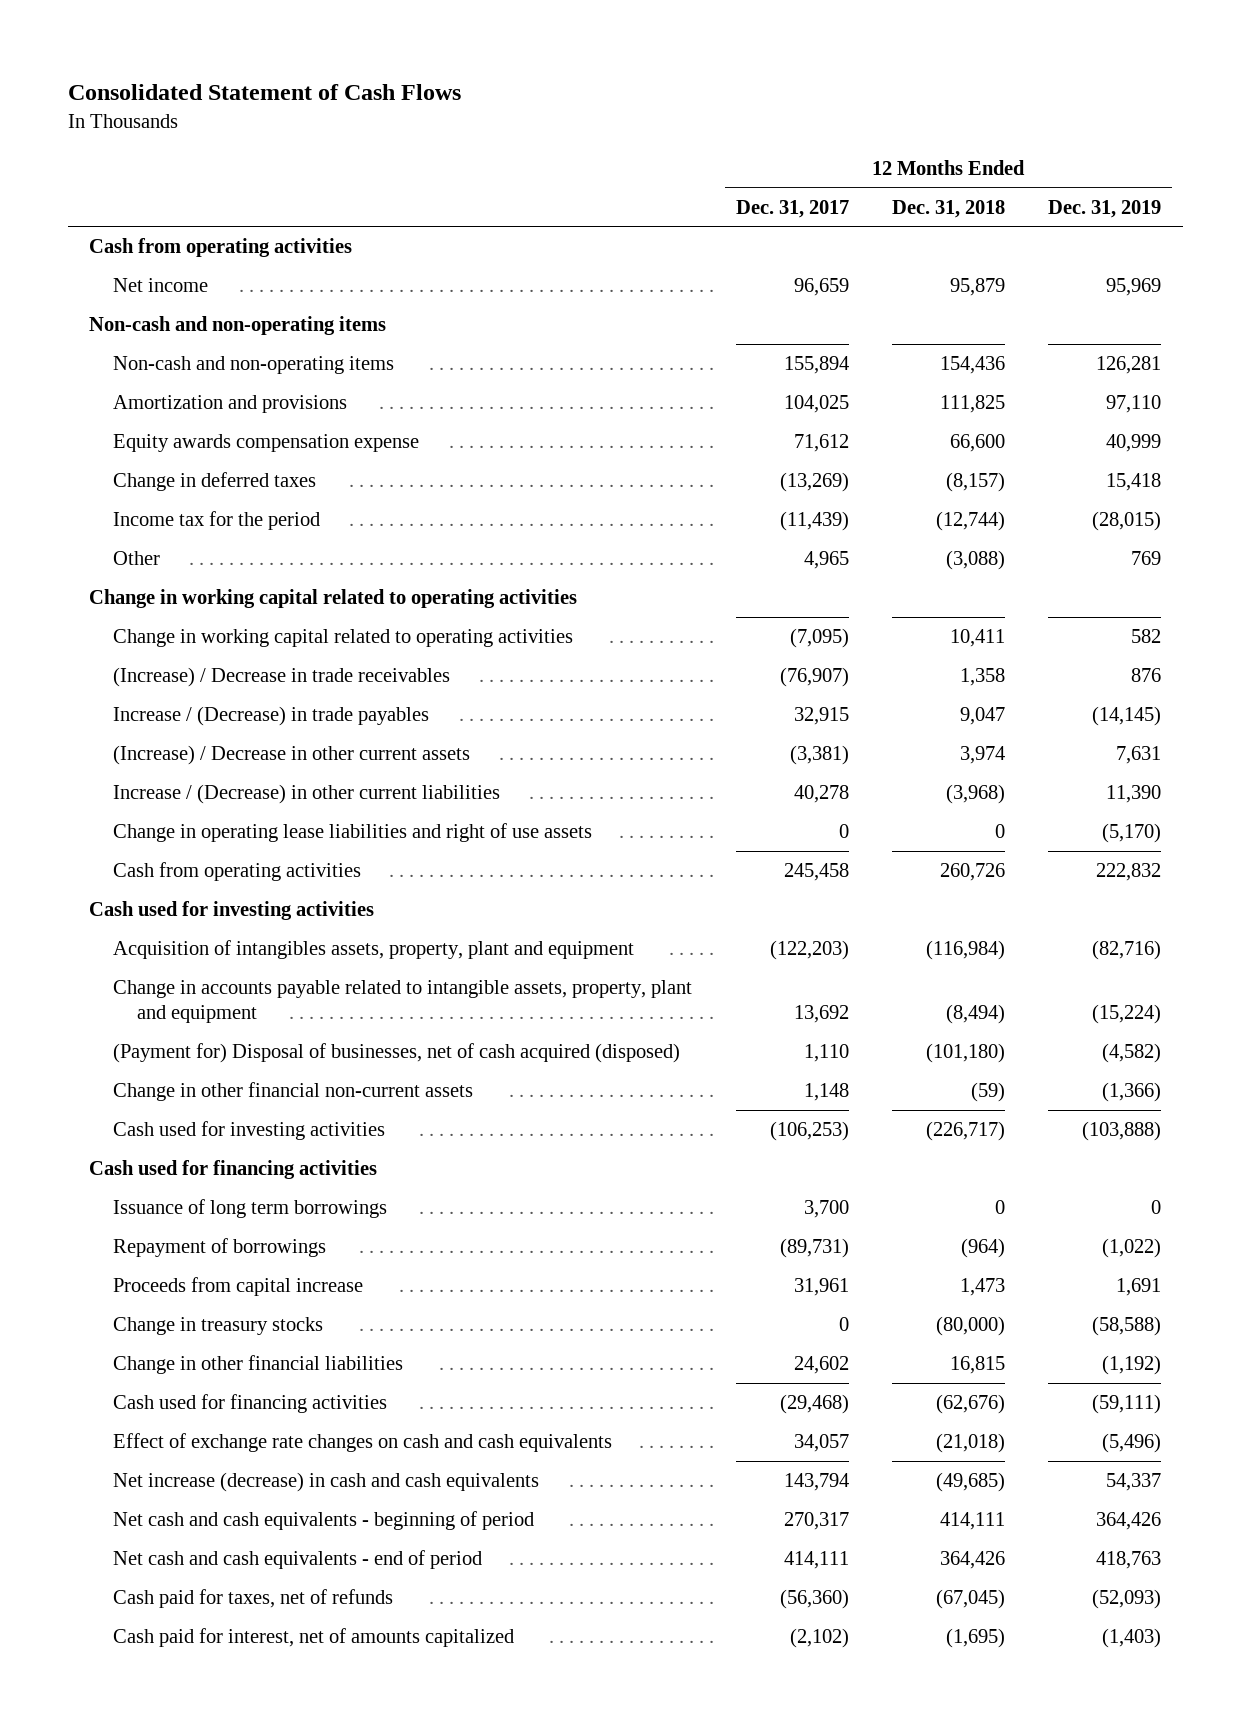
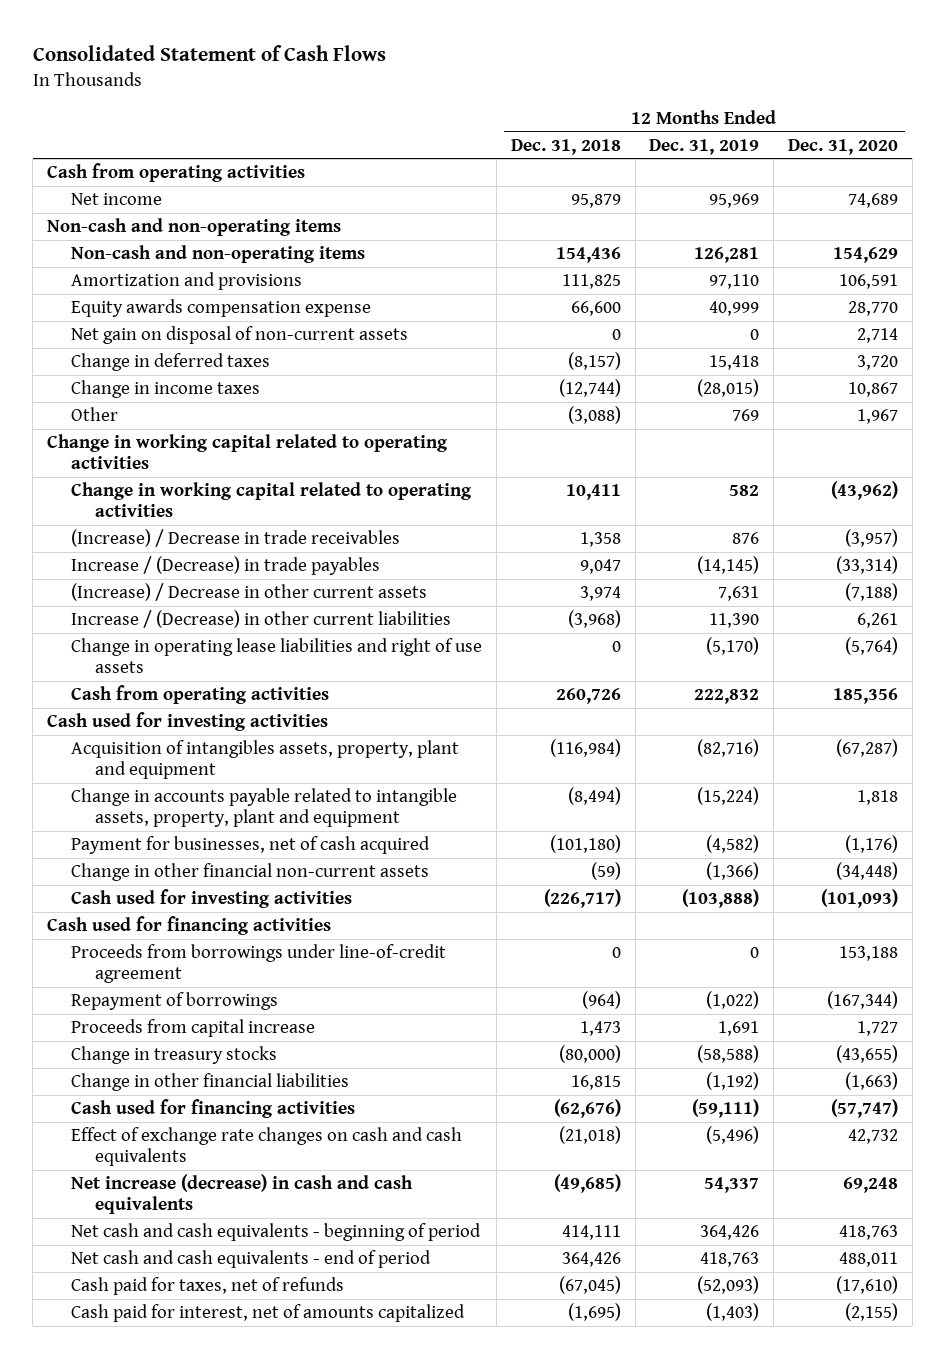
[735,199,849,218] Dec. 31, 2017 -> none
none -> [788,138,899,155] Dec. 31, 2020
none -> [71,326,409,345] Net gain on disposal of non-current assets
[113,511,321,531] Income tax for the period -> [71,380,261,399] Change in income taxes
[113,1043,681,1064] (Payment for) Disposal of businesses, net of cash acquired (disposed) -> [71,836,431,855] Payment for businesses, net of cash acquired
[113,1199,388,1219] Issuance of long term borrowings -> [71,944,447,984] Proceeds from borrowings under line-of-credit agreement

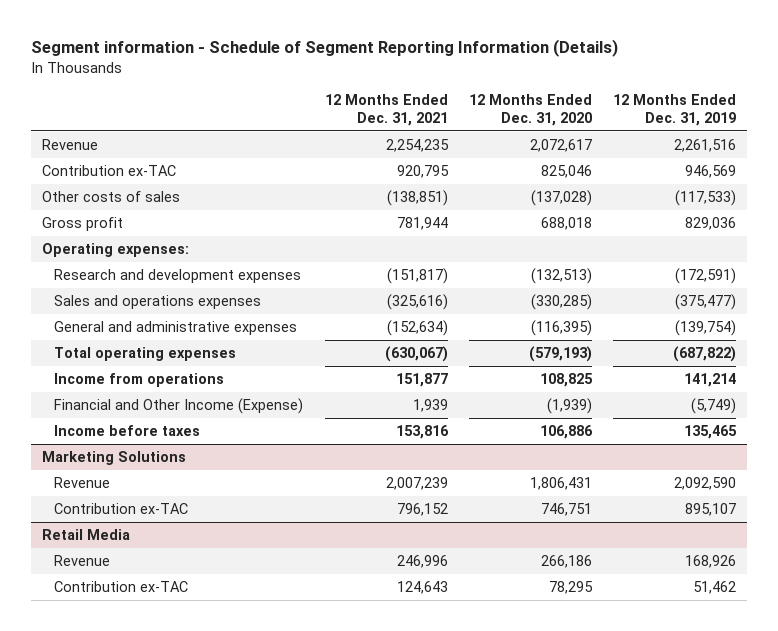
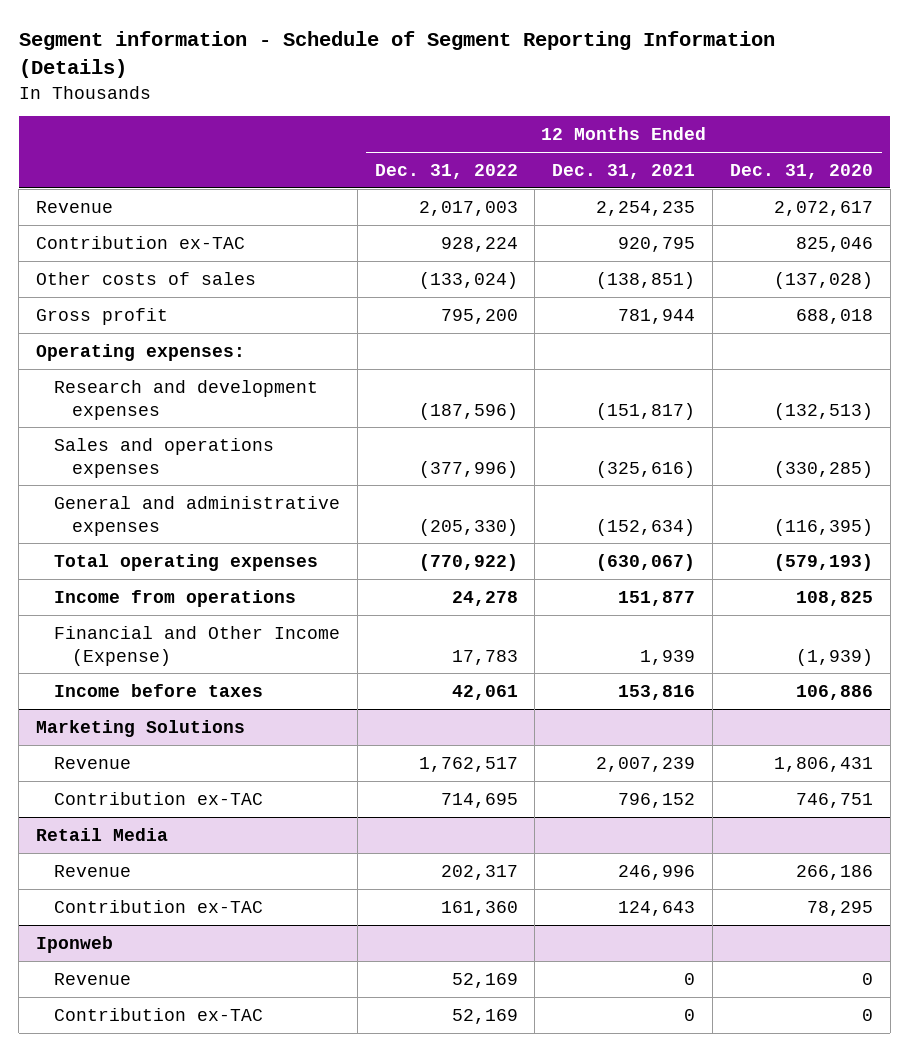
[613,94,737,126] 12 Months Ended Dec. 31, 2019 -> none
none -> [374,163,518,179] Dec. 31, 2022
none -> [35,935,113,953] Iponweb
none -> [54,972,132,985] Revenue
none -> [54,1007,264,1021] Contribution ex-TAC

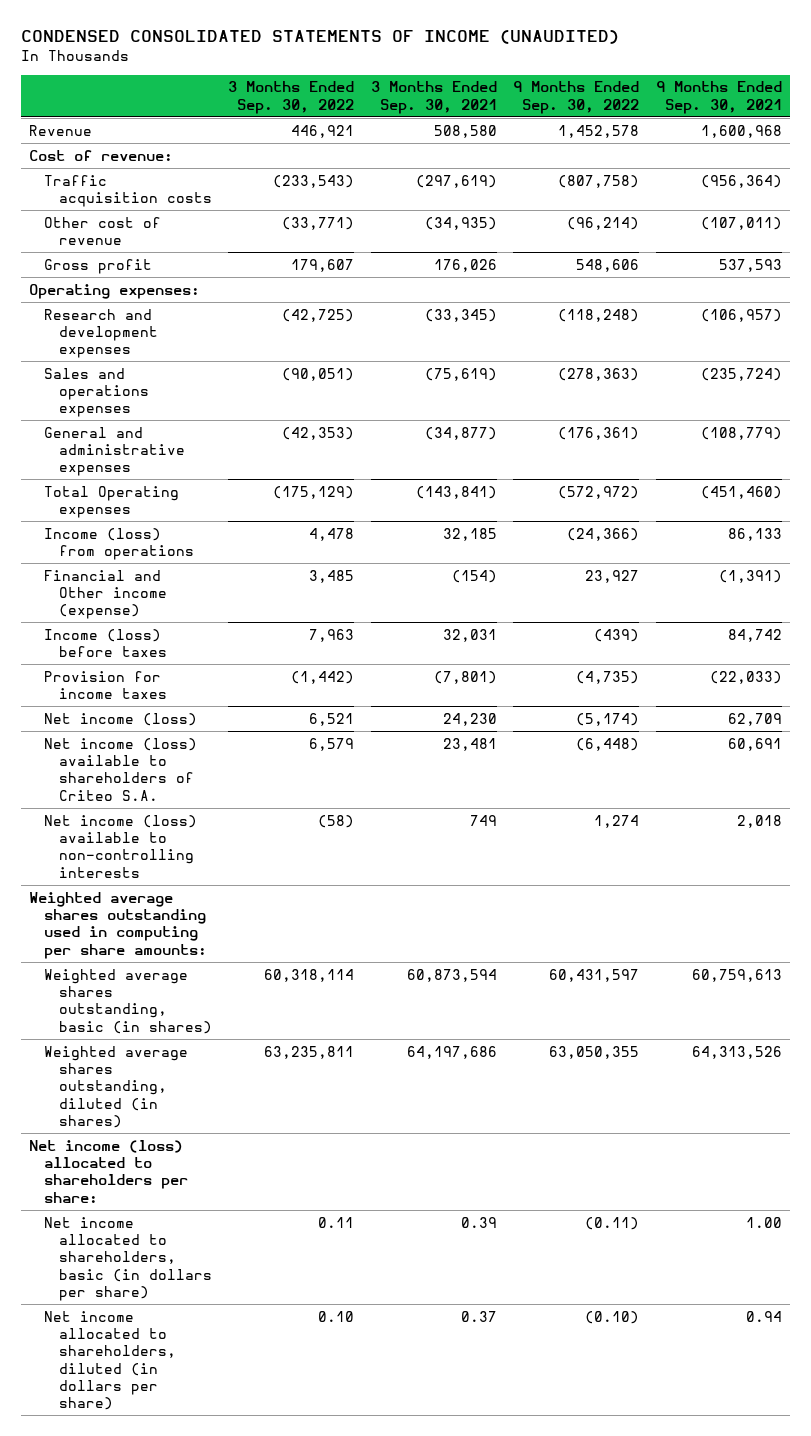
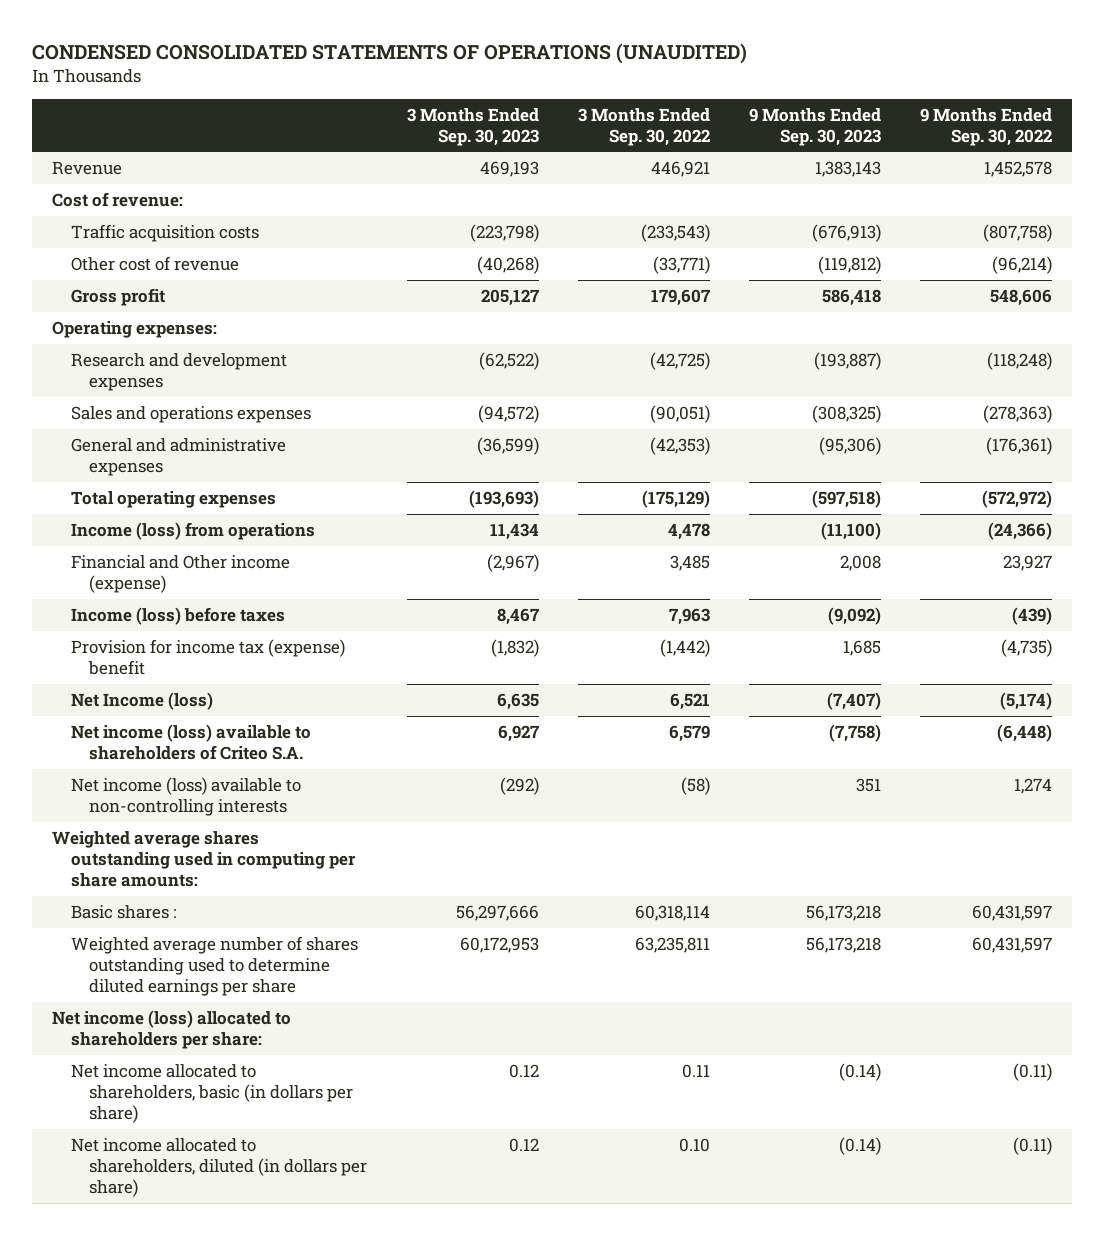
[20,30,619,45] CONDENSED CONSOLIDATED STATEMENTS OF INCOME (UNAUDITED) -> [32,42,748,64] CONDENSED CONSOLIDATED STATEMENTS OF OPERATIONS (UNAUDITED)
[370,81,497,114] 3 Months Ended Sep. 30, 2021 -> none
[655,81,782,114] 9 Months Ended Sep. 30, 2021 -> none
none -> [406,107,539,146] 3 Months Ended Sep. 30, 2023
none -> [749,107,882,146] 9 Months Ended Sep. 30, 2023
[43,485,179,518] Total Operating expenses -> [70,491,276,509] Total operating expenses
[43,670,167,699] Provision for income taxes -> [70,639,345,676] Provision for income tax (expense) benefit
[43,712,197,726] Net income (loss) -> [70,692,213,711] Net Income (loss)
[43,968,212,1034] Weighted average shares outstanding, basic (in shares) -> [70,905,176,920] Basic shares :
[43,1045,188,1129] Weighted average shares outstanding, diluted (in shares) -> [70,936,358,996] Weighted average number of shares outstanding used to determine diluted earnings per share
[549,1045,640,1059] 63,050,355 -> [972,937,1053,954] 60,431,597
[585,1310,640,1324] (0.10) -> [1013,1137,1053,1156] (0.11)

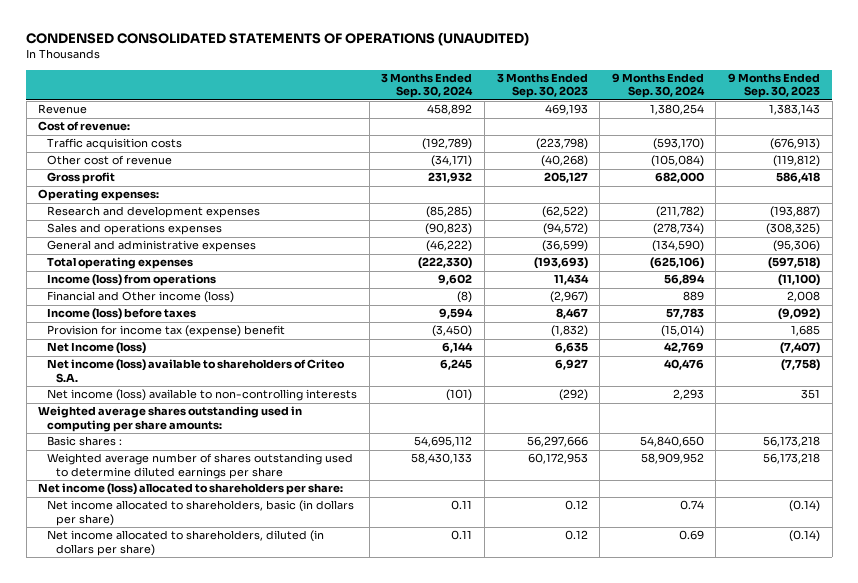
[577,107,710,146] 3 Months Ended Sep. 30, 2022 -> none
[920,107,1053,146] 9 Months Ended Sep. 30, 2022 -> none
none -> [381,72,474,99] 3 Months Ended Sep. 30, 2024
none -> [611,72,705,99] 9 Months Ended Sep. 30, 2024
[70,555,290,594] Financial and Other income (expense) -> [47,291,235,304] Financial and Other income (loss)

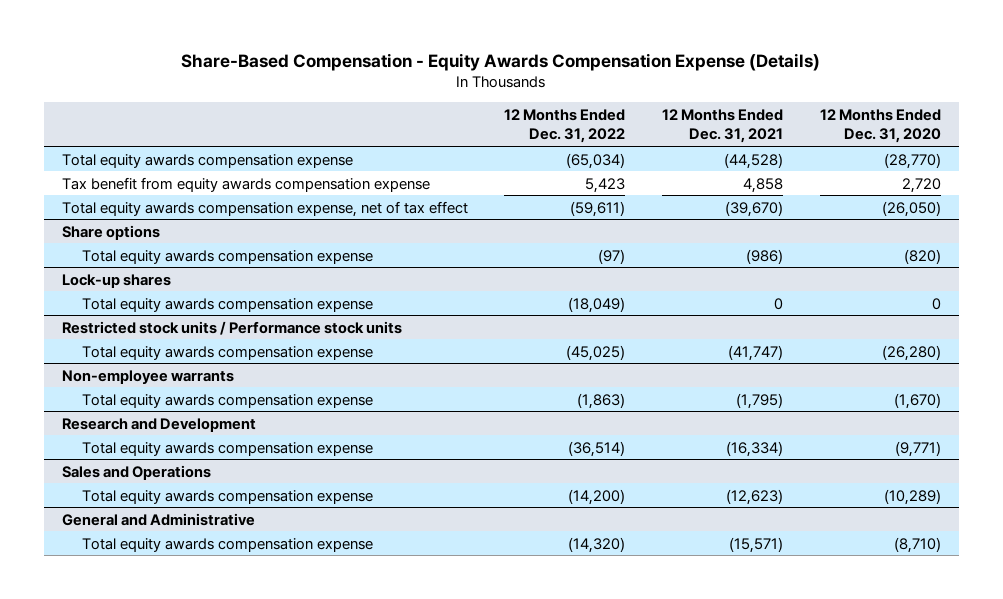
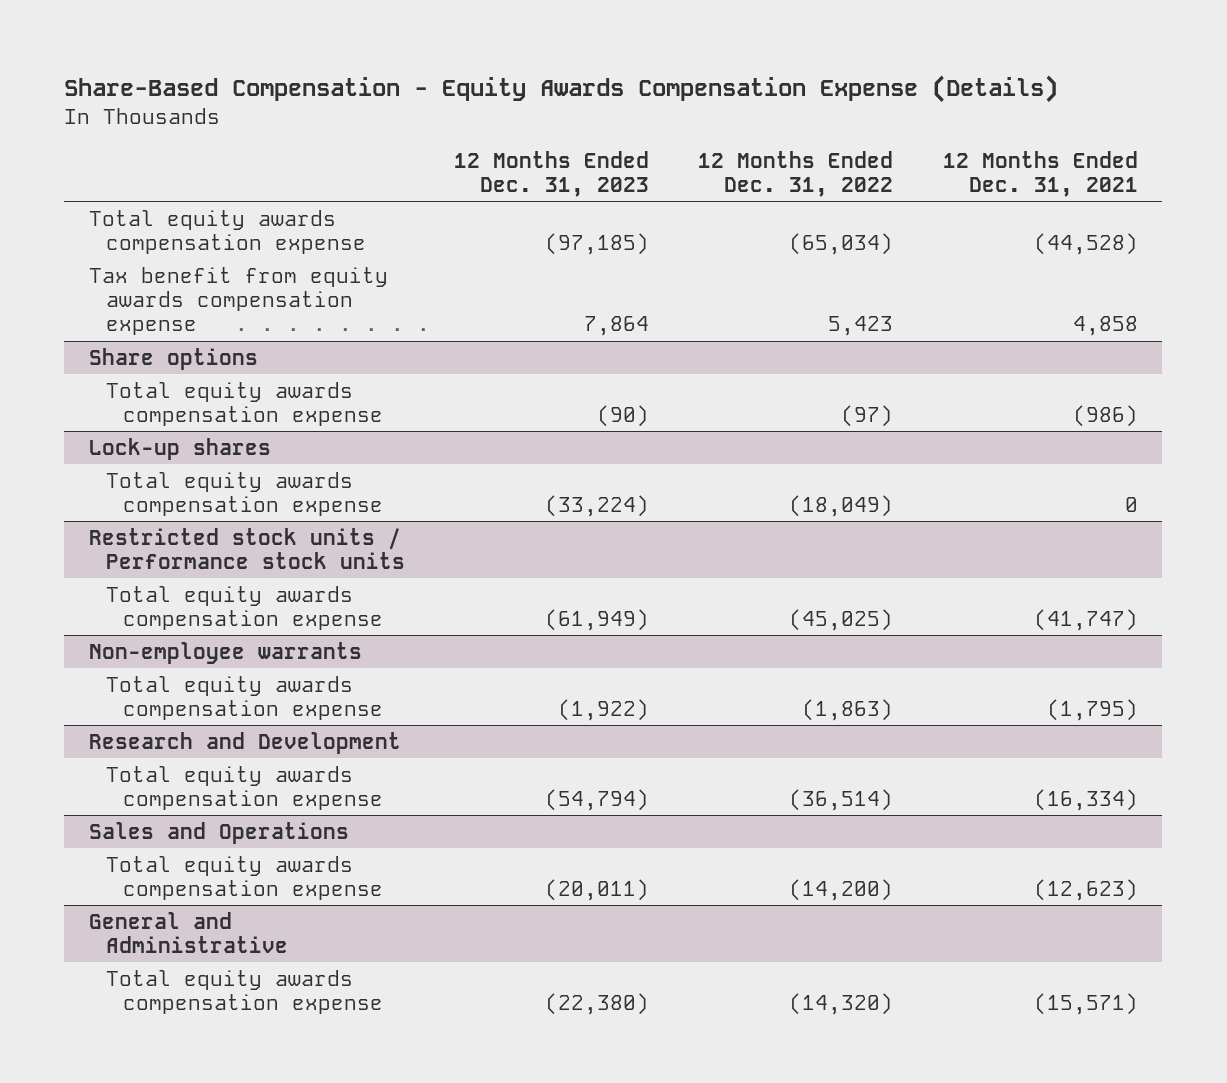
[819,108,941,144] 12 Months Ended Dec. 31, 2020 -> none
none -> [454,150,650,198] 12 Months Ended Dec. 31, 2023
[61,200,468,217] Total equity awards compensation expense, net of tax effect -> none

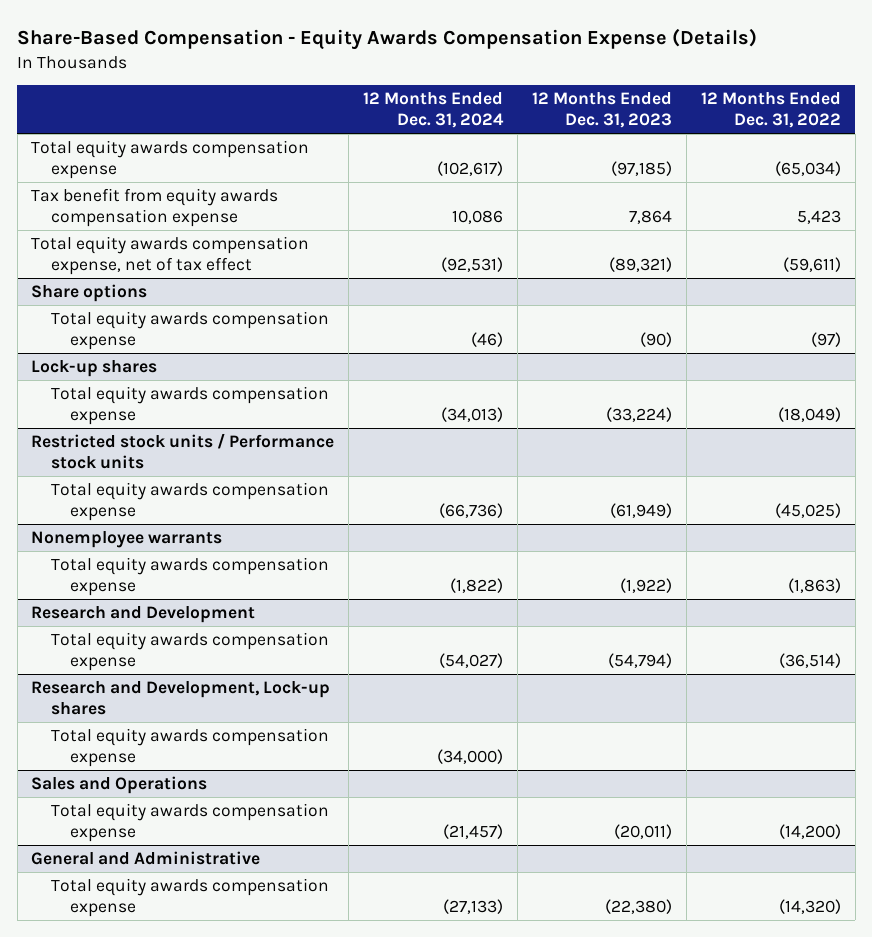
[942,150,1138,198] 12 Months Ended Dec. 31, 2021 -> none
none -> [363,92,505,129] 12 Months Ended Dec. 31, 2024
none -> [31,236,310,275] Total equity awards compensation expense, net of tax effect
[88,641,362,664] Non-employee warrants -> [31,531,223,549] Nonemployee warrants
none -> [31,681,331,715] Research and Development, Lock-up shares
none -> [50,728,329,767] Total equity awards compensation expense

